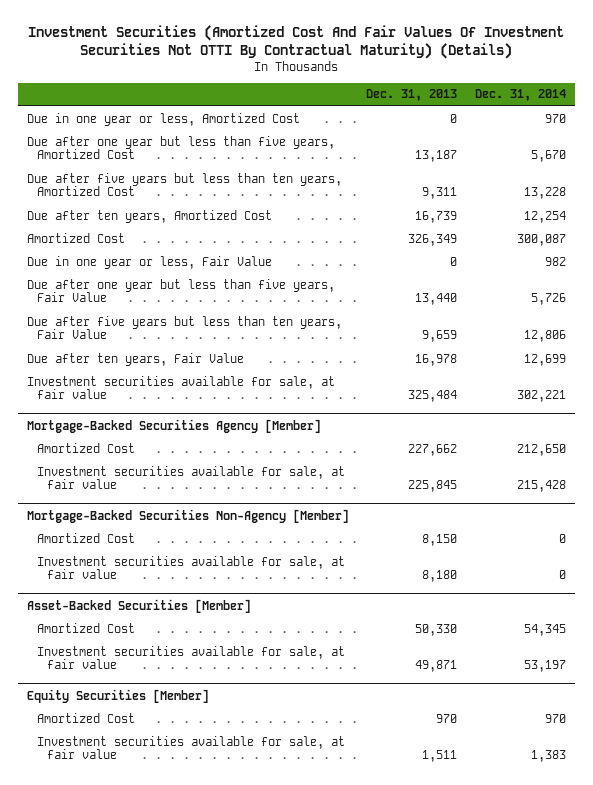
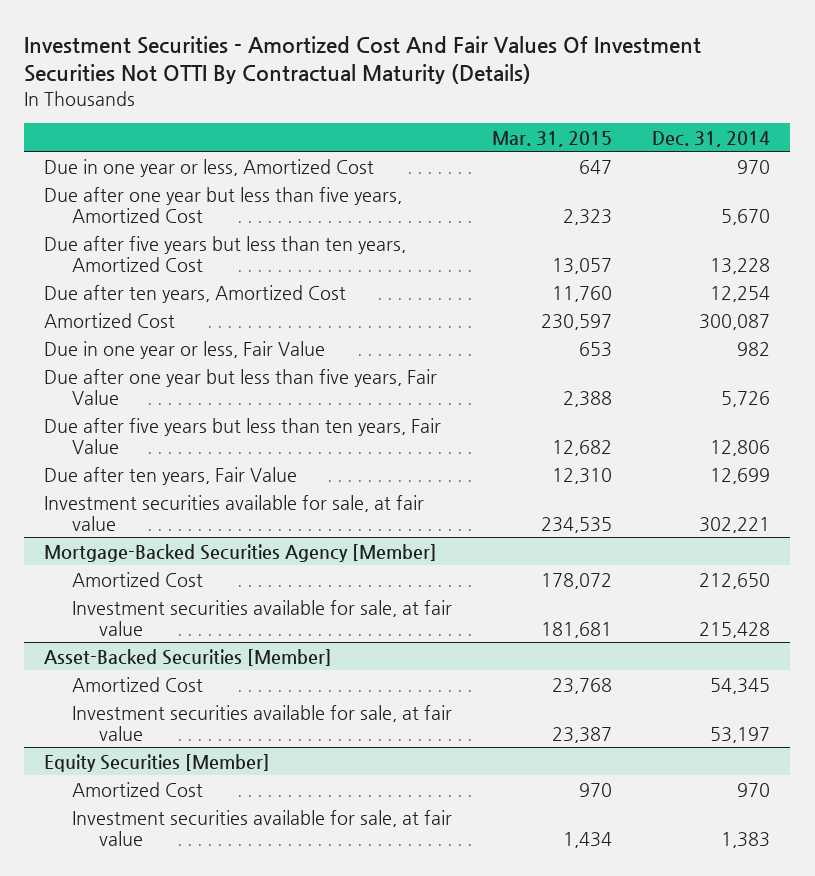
[28,24,565,59] Investment Securities (Amortized Cost And Fair Values Of Investment Securities Not OTTI By Contractual Maturity) (Details) -> [24,36,702,85] Investment Securities - Amortized Cost And Fair Values Of Investment Securities Not OTTI By Contractual Maturity (Details)
[366,89,458,102] Dec. 31, 2013 -> none
none -> [491,130,612,147] Mar. 31, 2015
[26,508,349,523] Mortgage-Backed Securities Non-Agency [Member] -> none
[36,532,135,543] Amortized Cost -> none
[36,555,345,580] Investment securities available for sale, at fair value -> none

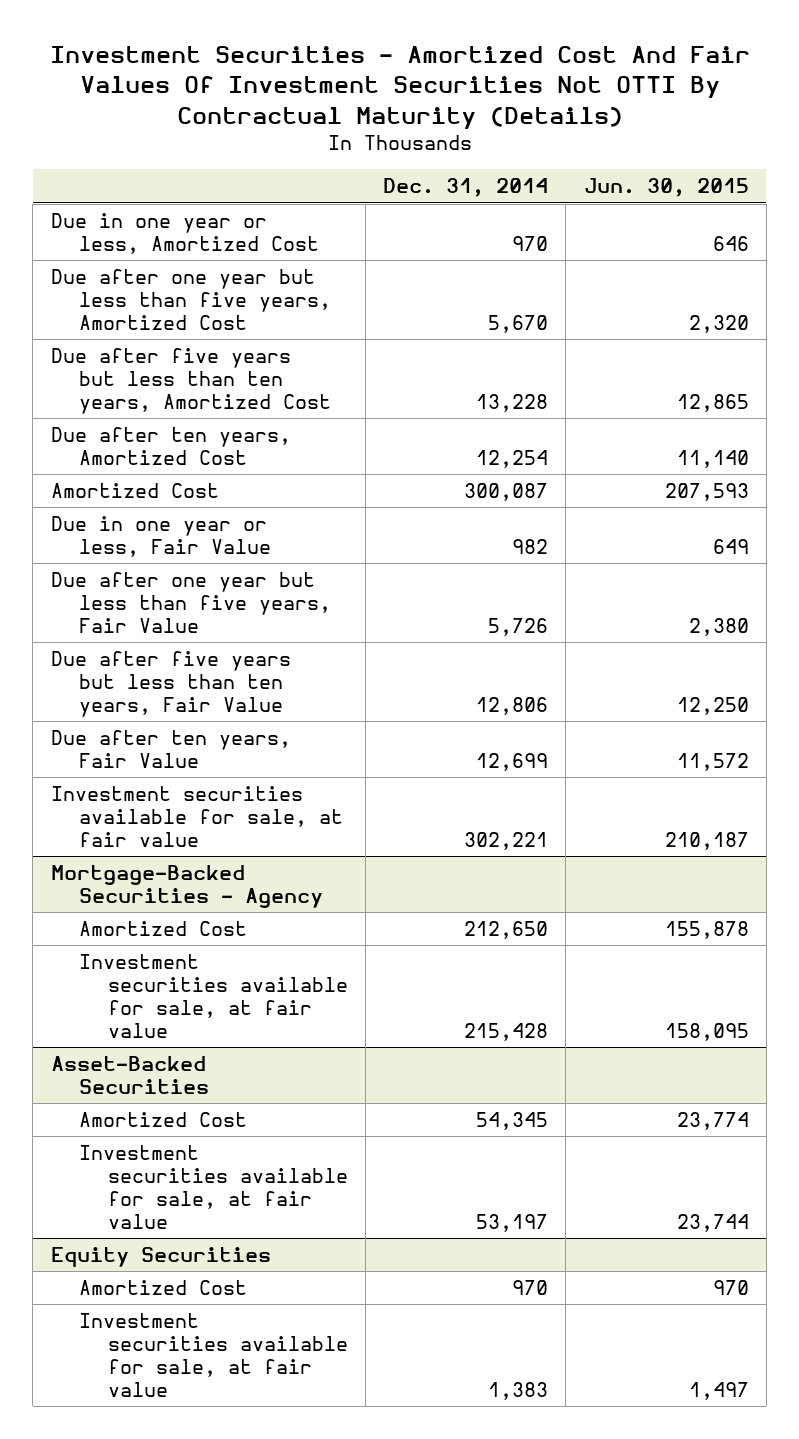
[491,130,612,147] Mar. 31, 2015 -> none
none -> [583,178,749,198] Jun. 30, 2015
[44,543,438,562] Mortgage-Backed Securities Agency [Member] -> [50,865,324,908] Mortgage-Backed Securities - Agency
[44,648,333,666] Asset-Backed Securities [Member] -> [50,1056,210,1094] Asset-Backed Securities
[44,753,271,772] Equity Securities [Member] -> [50,1247,271,1268] Equity Securities

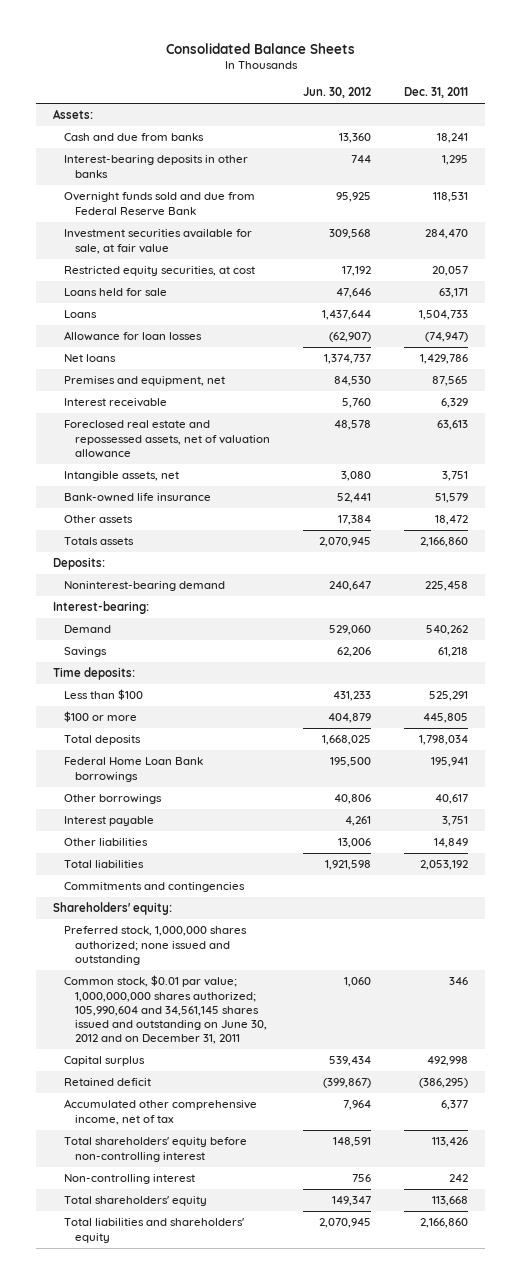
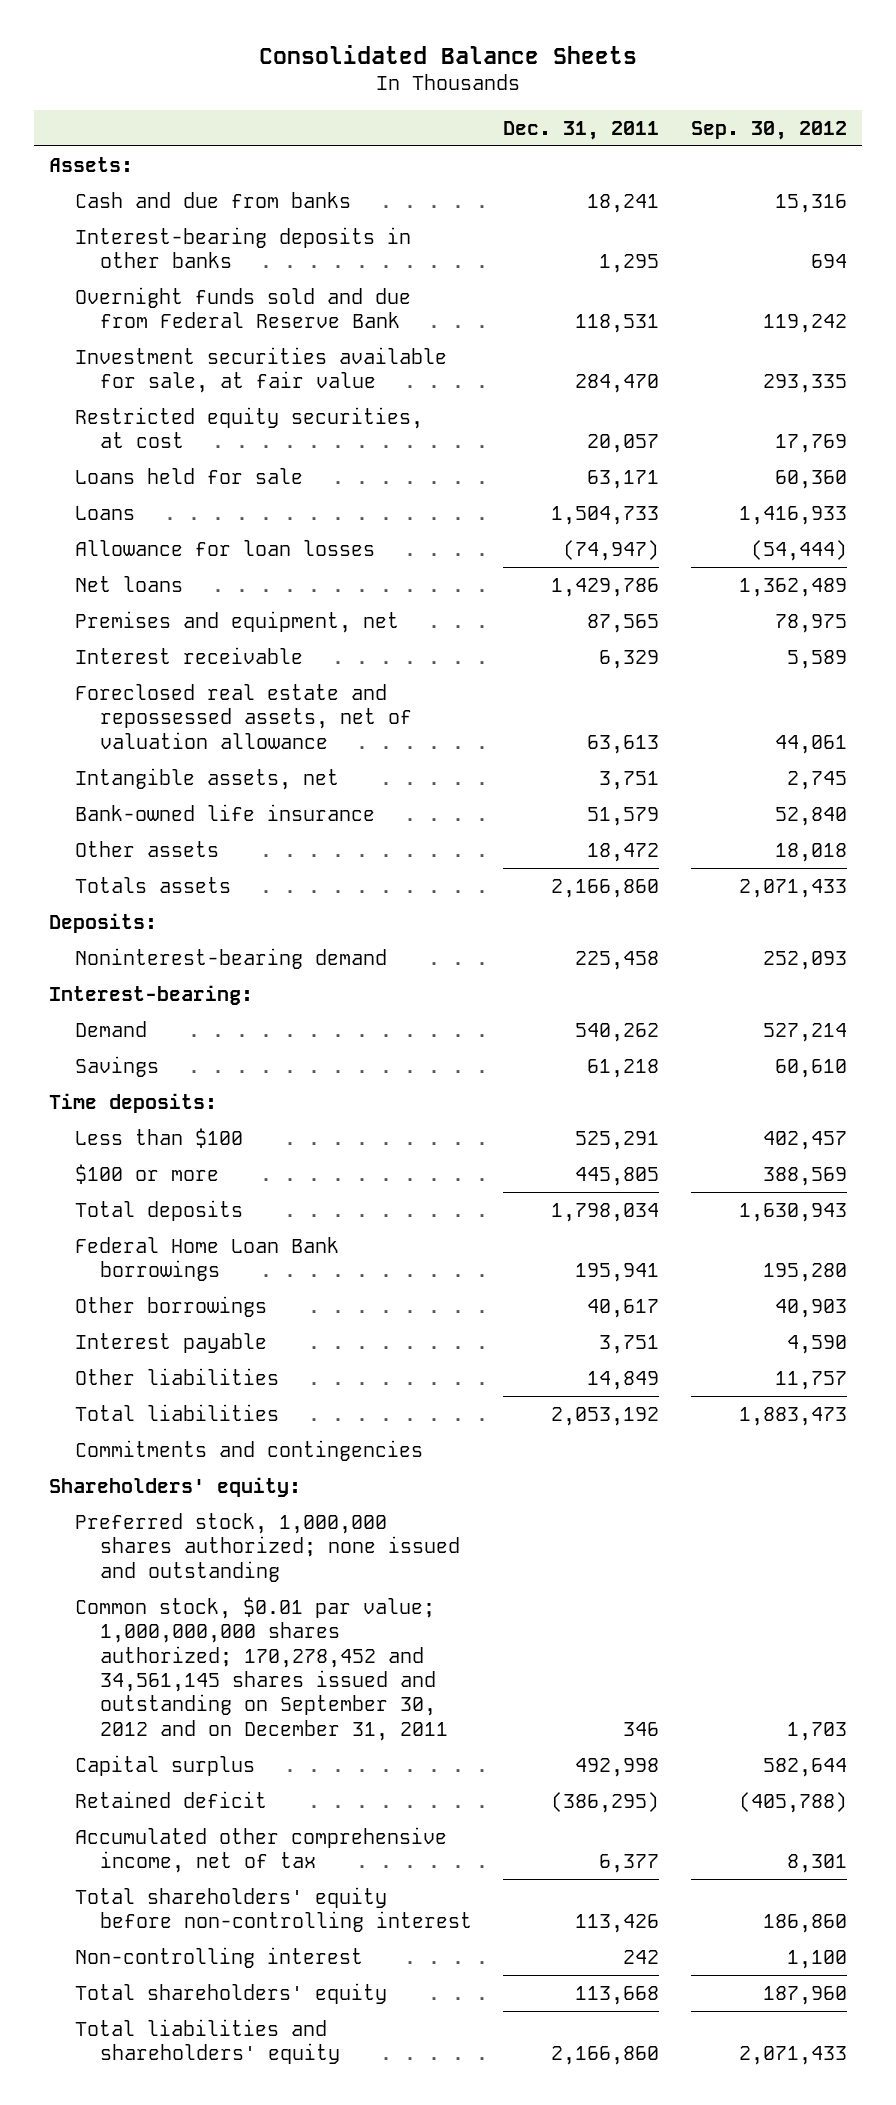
[303,87,372,99] Jun. 30, 2012 -> none
none -> [690,120,847,140] Sep. 30, 2012
[63,975,267,1045] Common stock, $0.01 par value; 1,000,000,000 shares authorized; 105,990,604 and 34,561,145 shares issued and outstanding on June 30, 2012 and on December 31, 2011 -> [74,1596,449,1741] Common stock, $0.01 par value; 1,000,000,000 shares authorized; 170,278,452 and 34,561,145 shares issued and outstanding on September 30, 2012 and on December 31, 2011

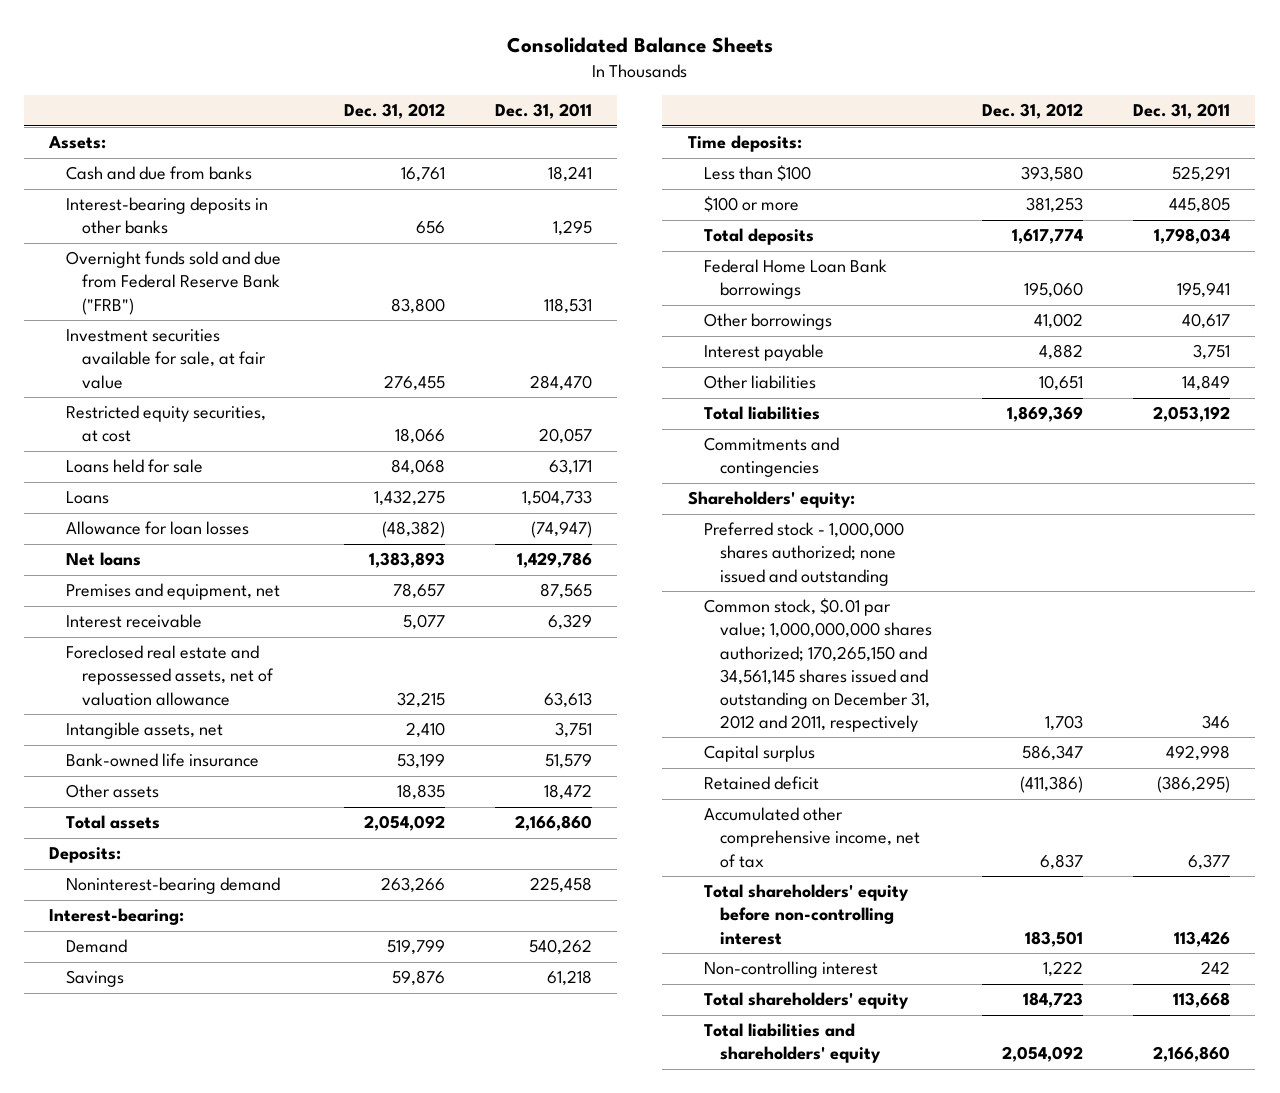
[690,120,847,140] Sep. 30, 2012 -> none
none -> [343,103,445,120] Dec. 31, 2012
[74,286,411,329] Overnight funds sold and due from Federal Reserve Bank -> [65,251,281,315] Overnight funds sold and due from Federal Reserve Bank ("FRB")
[74,876,231,893] Totals assets -> [65,815,160,830] Total assets
[74,1512,461,1582] Preferred stock, 1,000,000 shares authorized; none issued and outstanding -> [703,522,904,586] Preferred stock - 1,000,000 shares authorized; none issued and outstanding
[74,1596,449,1741] Common stock, $0.01 par value; 1,000,000,000 shares authorized; 170,278,452 and 34,561,145 shares issued and outstanding on September 30, 2012 and on December 31, 2011 -> [703,598,932,733] Common stock, $0.01 par value; 1,000,000,000 shares authorized; 170,265,150 and 34,561,145 shares issued and outstanding on December 31, 2012 and 2011, respectively

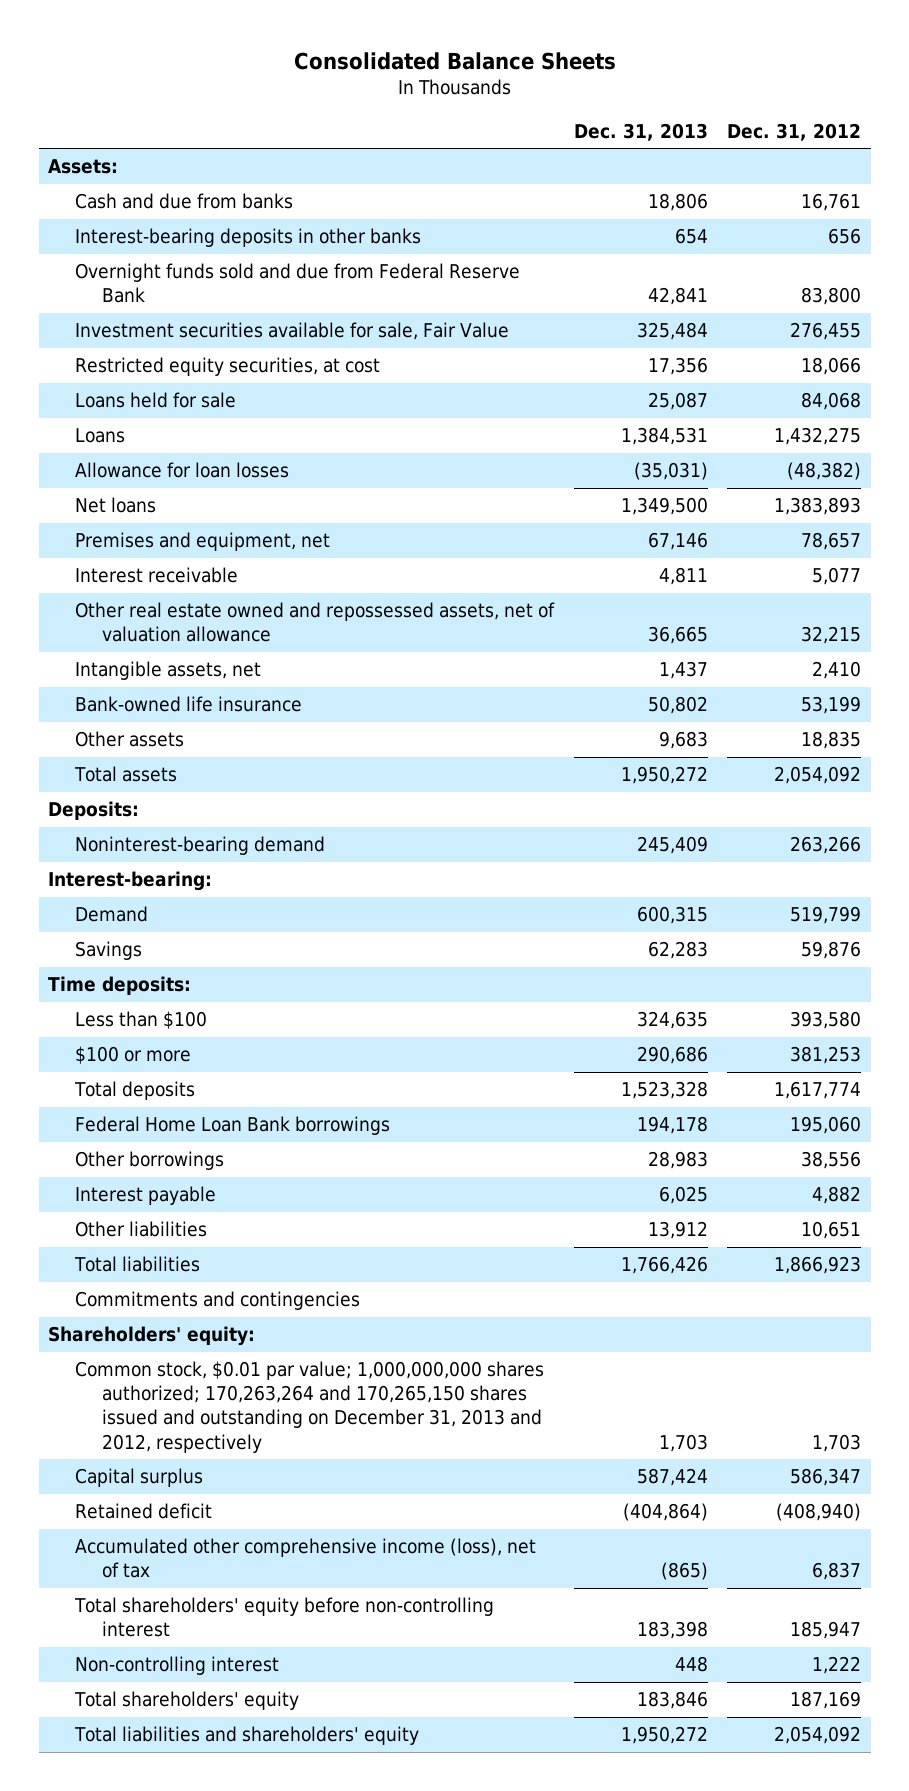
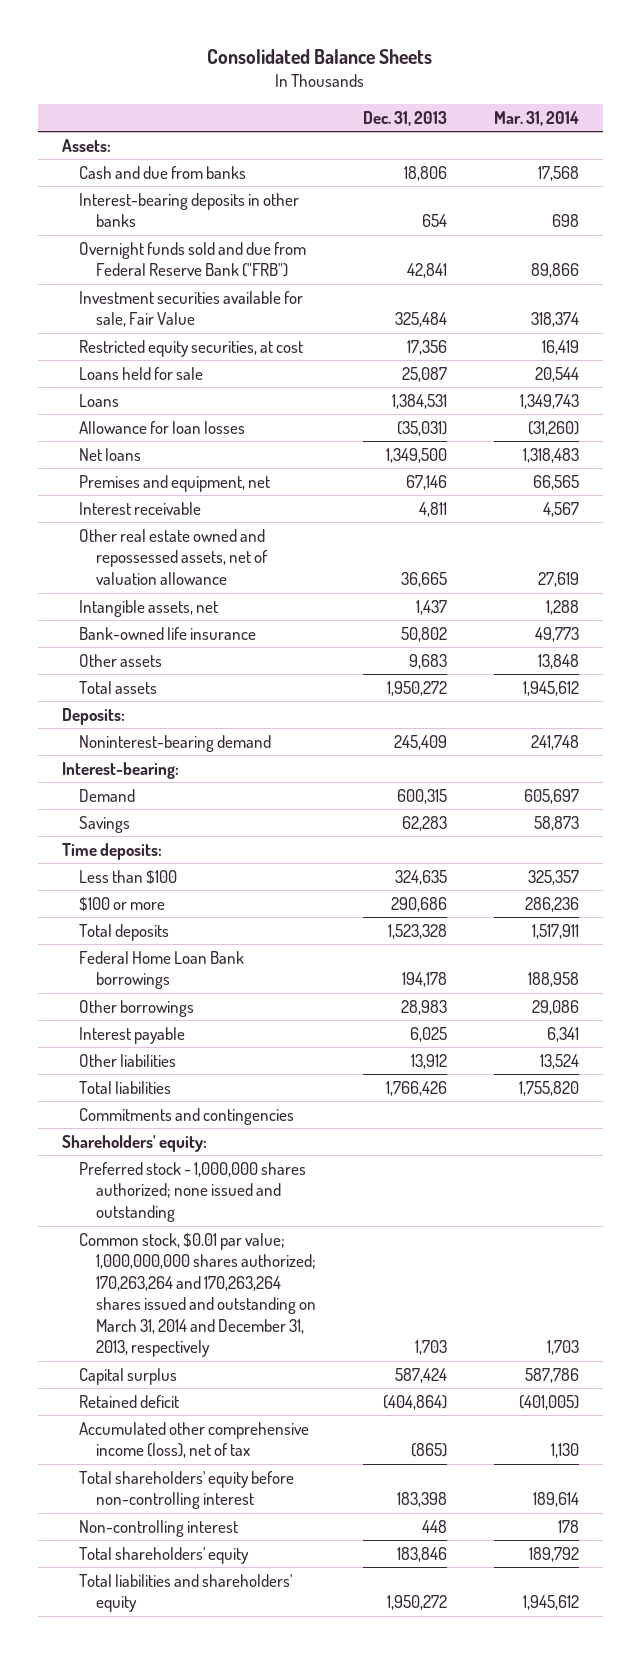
[726,122,861,141] Dec. 31, 2012 -> none
none -> [494,110,580,126] Mar. 31, 2014
[75,263,521,304] Overnight funds sold and due from Federal Reserve Bank -> [78,241,306,278] Overnight funds sold and due from Federal Reserve Bank ("FRB")
none -> [78,1161,306,1222] Preferred stock - 1,000,000 shares authorized; none issued and outstanding
[75,1361,545,1453] Common stock, $0.01 par value; 1,000,000,000 shares authorized; 170,263,264 and 170,265,150 shares issued and outstanding on December 31, 2013 and 2012, respectively -> [78,1232,316,1358] Common stock, $0.01 par value; 1,000,000,000 shares authorized; 170,263,264 and 170,263,264 shares issued and outstanding on March 31, 2014 and December 31, 2013, respectively

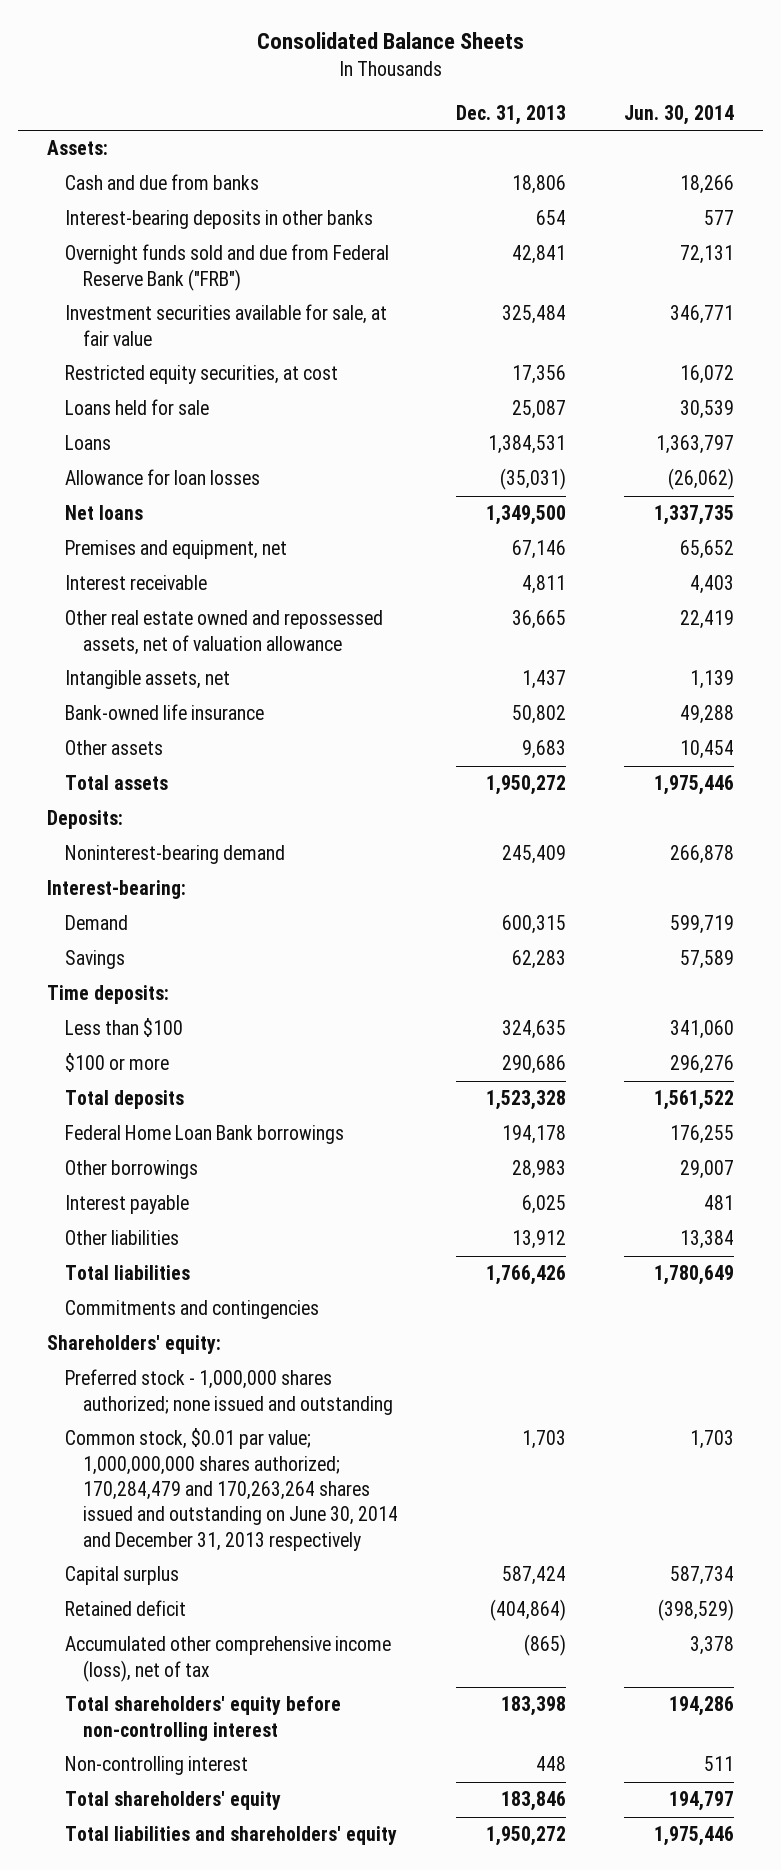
[494,110,580,126] Mar. 31, 2014 -> none
none -> [623,104,734,125] Jun. 30, 2014
[78,290,303,328] Investment securities available for sale, Fair Value -> [65,304,388,346] Investment securities available for sale, at fair value
[78,1232,316,1358] Common stock, $0.01 par value; 1,000,000,000 shares authorized; 170,263,264 and 170,263,264 shares issued and outstanding on March 31, 2014 and December 31, 2013, respectively -> [65,1428,399,1551] Common stock, $0.01 par value; 1,000,000,000 shares authorized; 170,284,479 and 170,263,264 shares issued and outstanding on June 30, 2014 and December 31, 2013 respectively

